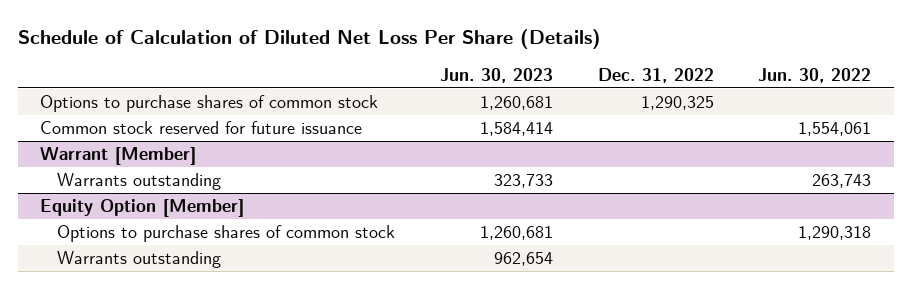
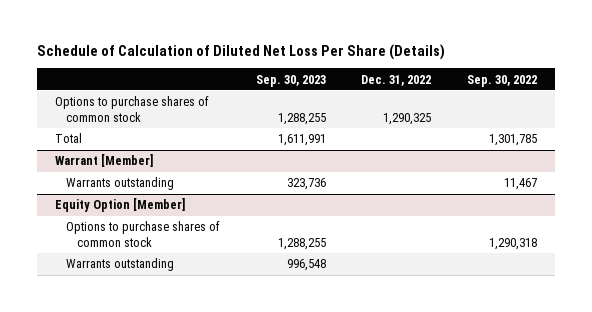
[440,67,554,83] Jun. 30, 2023 -> none
[758,67,872,83] Jun. 30, 2022 -> none
none -> [255,74,326,87] Sep. 30, 2023
none -> [467,74,538,87] Sep. 30, 2022
[39,121,362,135] Common stock reserved for future issuance -> [54,133,82,144] Total

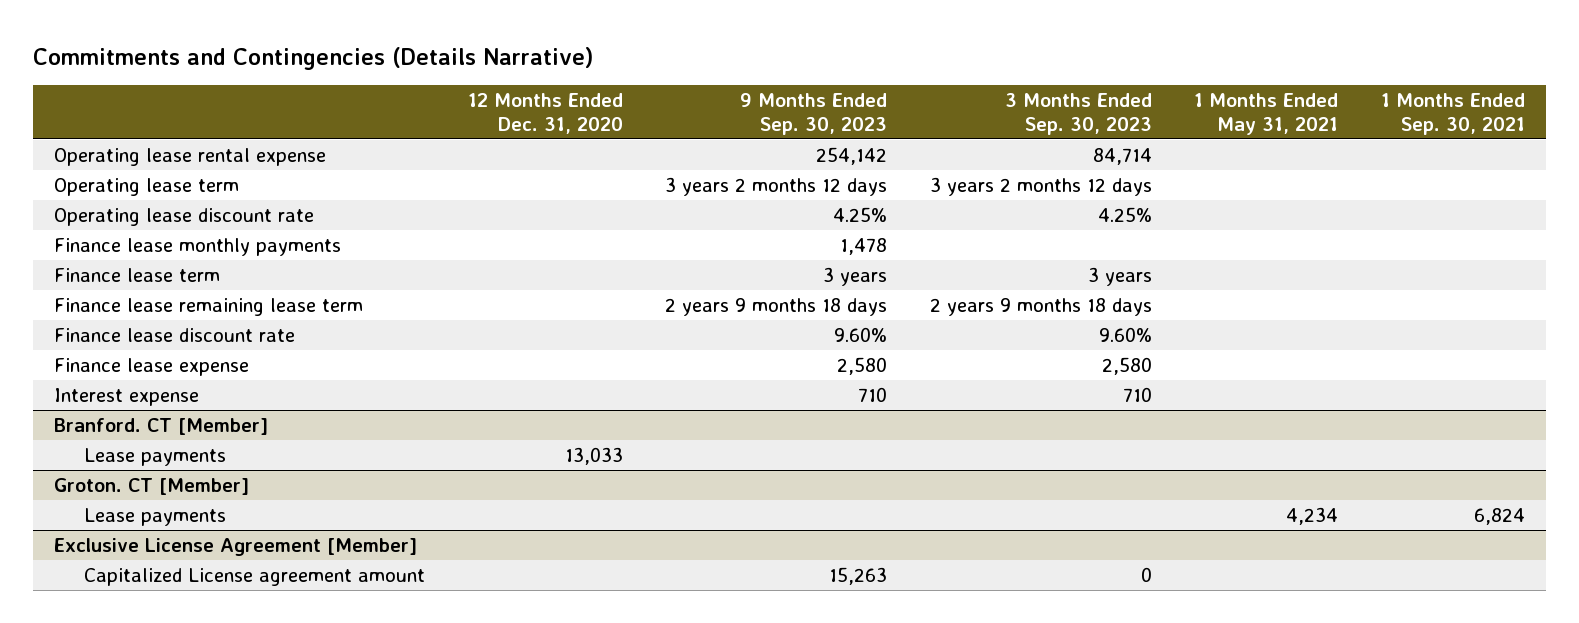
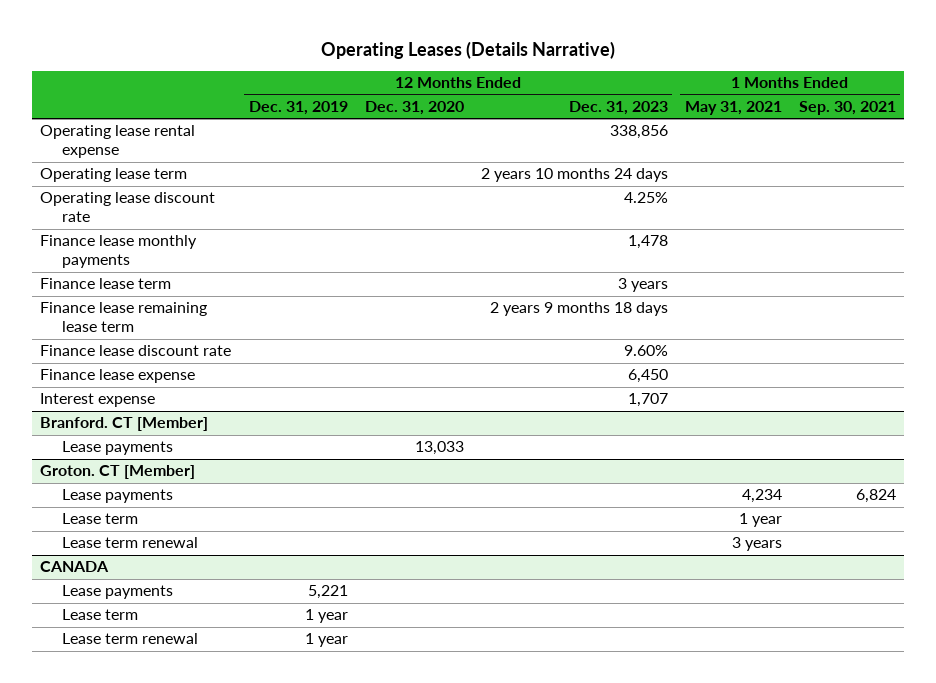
[32,46,593,70] Commitments and Contingencies (Details Narrative) -> [321,40,616,59] Operating Leases (Details Narrative)
[740,92,888,136] 9 Months Ended Sep. 30, 2023 -> none
[1004,92,1152,136] 3 Months Ended Sep. 30, 2023 -> none
none -> [248,101,348,116] Dec. 31, 2019
none -> [568,101,668,116] Dec. 31, 2023
[54,537,418,556] Exclusive License Agreement [Member] -> none
[84,567,426,586] Capitalized License agreement amount -> none
none -> [62,513,139,525] Lease term
none -> [62,537,199,549] Lease term renewal
none -> [40,561,110,573] CANADA
none -> [62,585,174,600] Lease payments
none -> [62,609,139,621] Lease term
none -> [62,633,199,645] Lease term renewal

